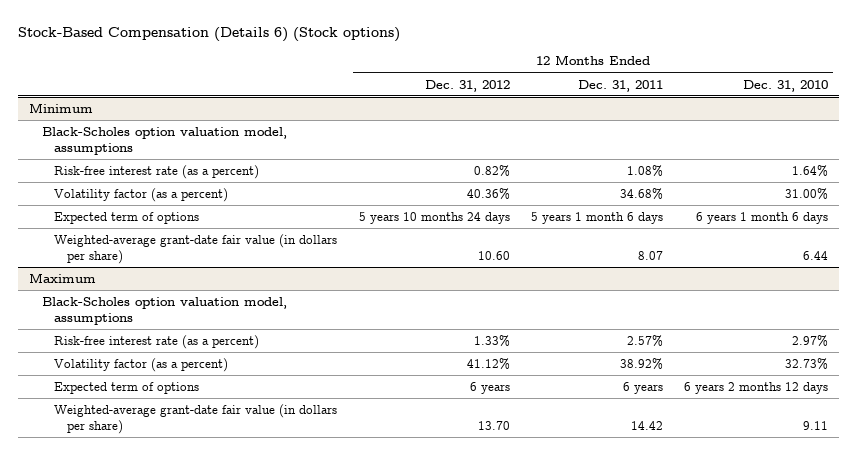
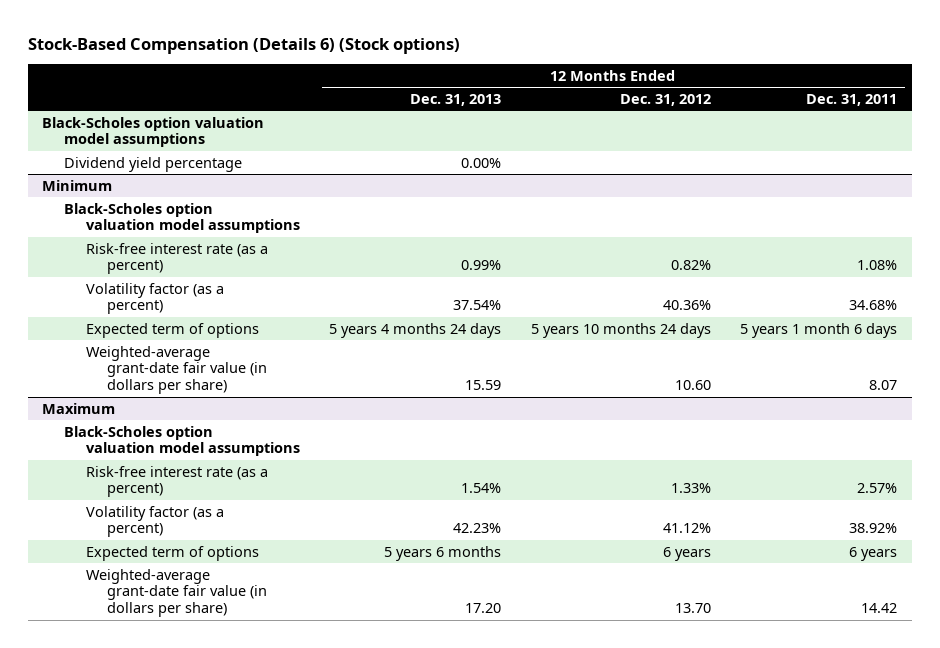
[743,79,829,92] Dec. 31, 2010 -> none
none -> [410,94,502,107] Dec. 31, 2013
none -> [42,116,265,148] Black-Scholes option valuation model assumptions
none -> [64,156,243,172] Dividend yield percentage
[41,126,287,155] Black-Scholes option valuation model, assumptions -> [64,202,300,234] Black-Scholes option valuation model assumptions
[41,296,287,325] Black-Scholes option valuation model, assumptions -> [64,425,300,457] Black-Scholes option valuation model assumptions

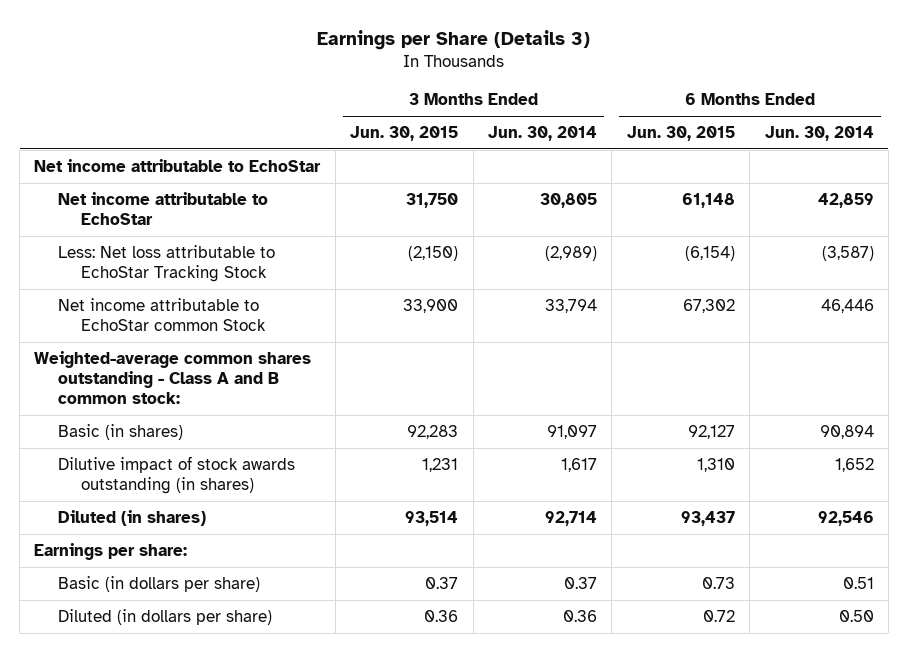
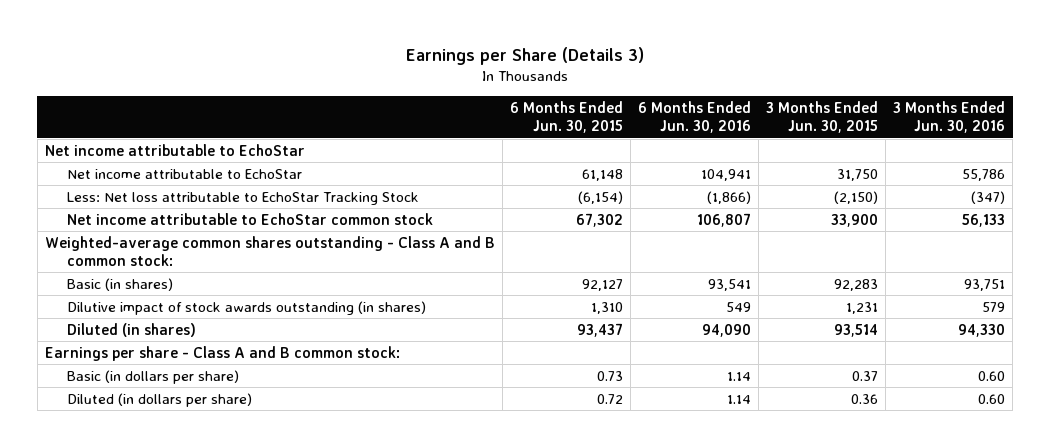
[488,126,598,142] Jun. 30, 2014 -> none
[764,126,874,142] Jun. 30, 2014 -> none
none -> [638,100,752,133] 6 Months Ended Jun. 30, 2016
none -> [893,100,1006,133] 3 Months Ended Jun. 30, 2016
[57,297,267,332] Net income attributable to EchoStar common Stock -> [67,212,434,225] Net income attributable to EchoStar common stock
[34,542,188,560] Earnings per share: -> none
none -> [44,345,400,361] Earnings per share - Class A and B common stock:

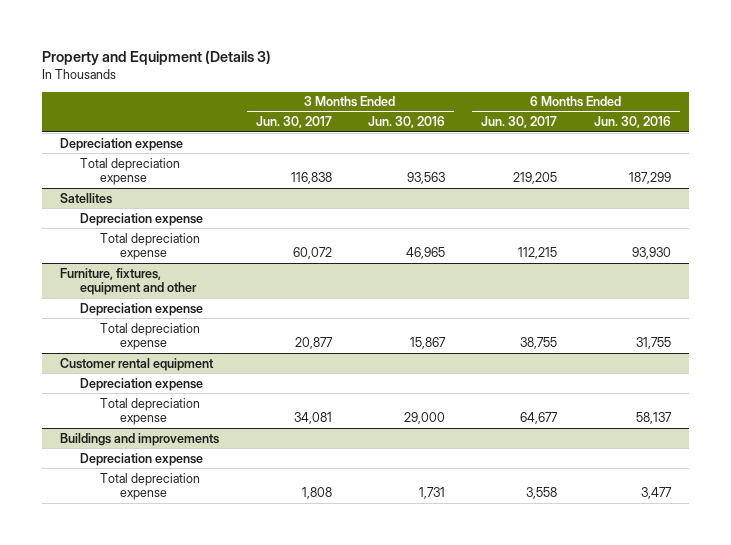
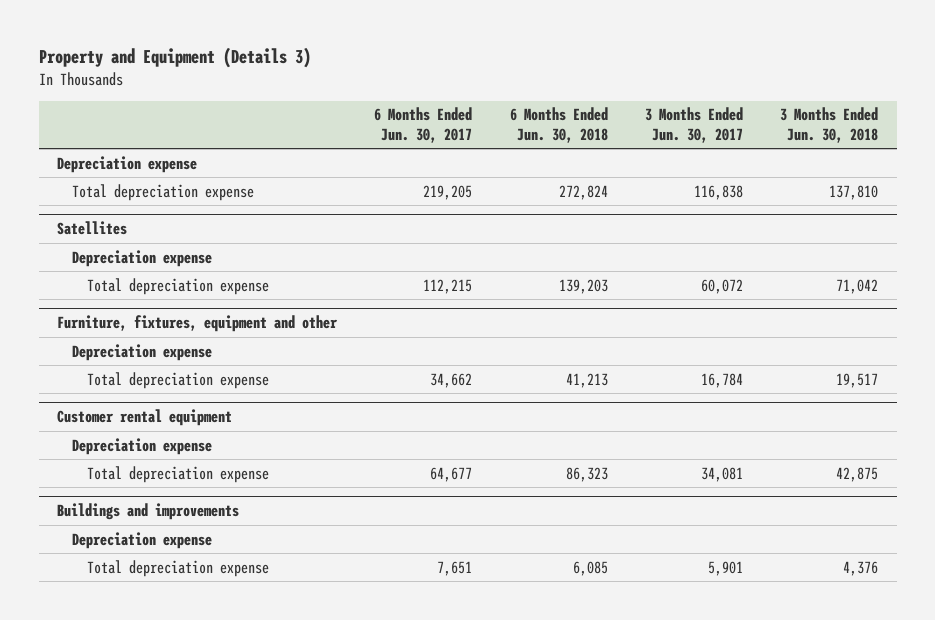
[368,116,446,129] Jun. 30, 2016 -> none
[593,116,671,129] Jun. 30, 2016 -> none
none -> [509,107,608,143] 6 Months Ended Jun. 30, 2018
none -> [780,107,879,143] 3 Months Ended Jun. 30, 2018
[294,337,333,350] 20,877 -> [700,372,743,388] 16,784
[520,337,558,350] 38,755 -> [430,372,473,388] 34,662
[301,487,332,500] 1,808 -> [707,560,743,576] 5,901
[526,487,558,500] 3,558 -> [437,560,473,576] 7,651

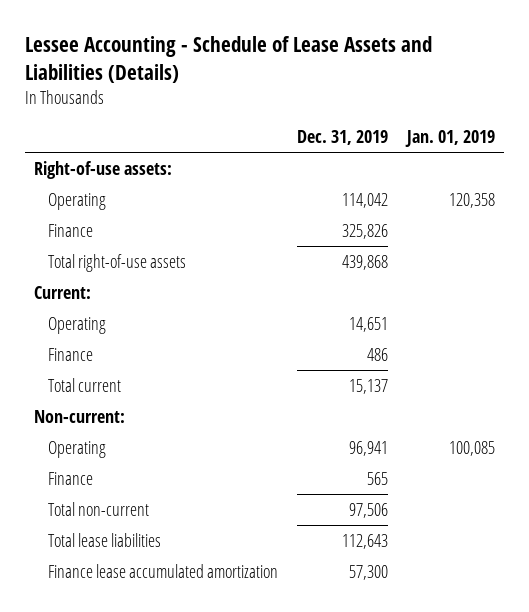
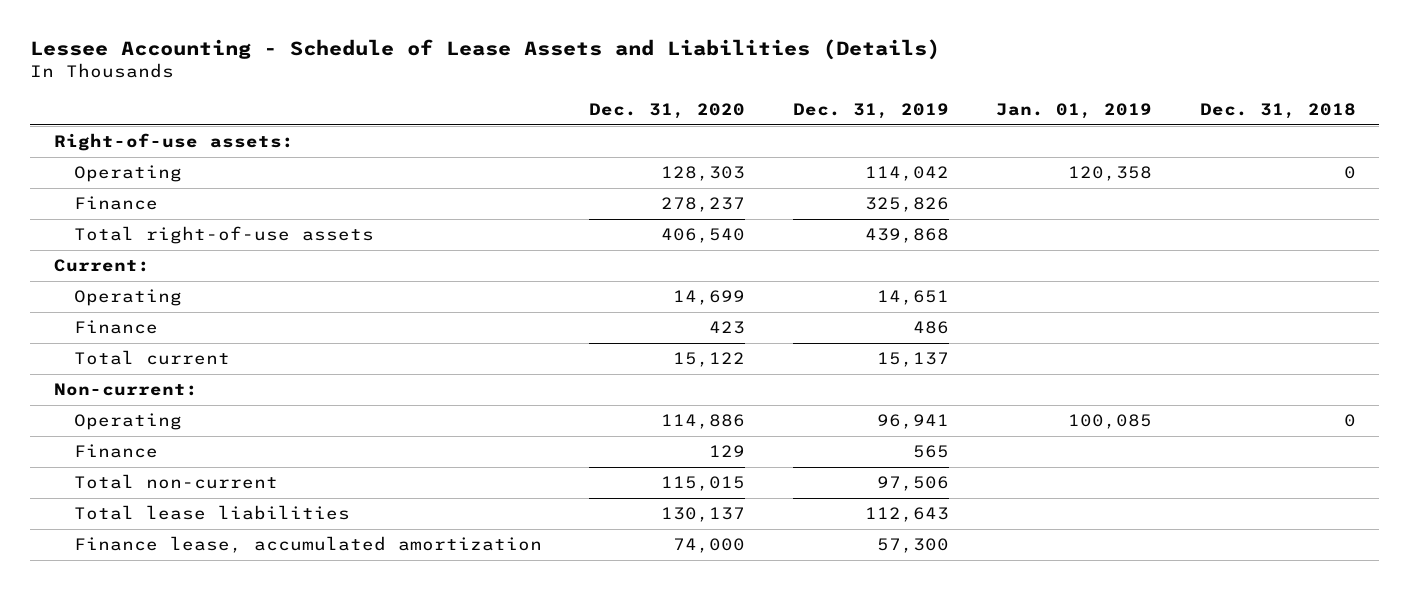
none -> [589,103,746,120] Dec. 31, 2020
none -> [1199,103,1356,120] Dec. 31, 2018
[47,563,278,578] Finance lease accumulated amortization -> [74,536,543,554] Finance lease, accumulated amortization

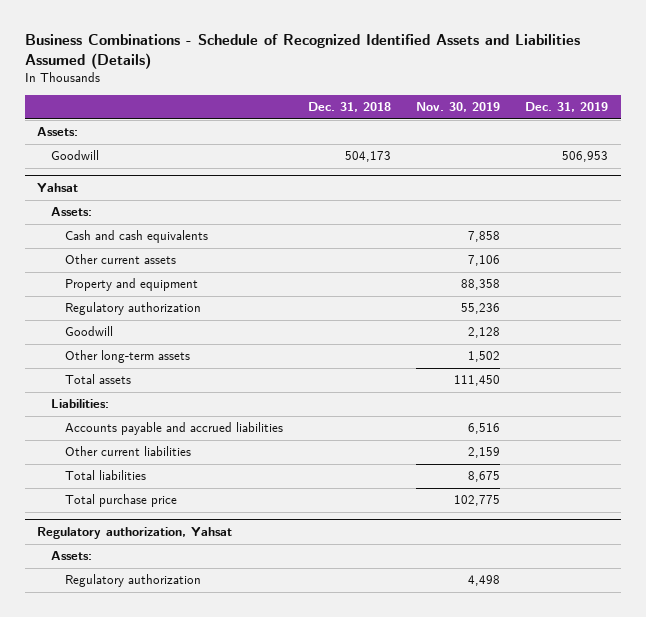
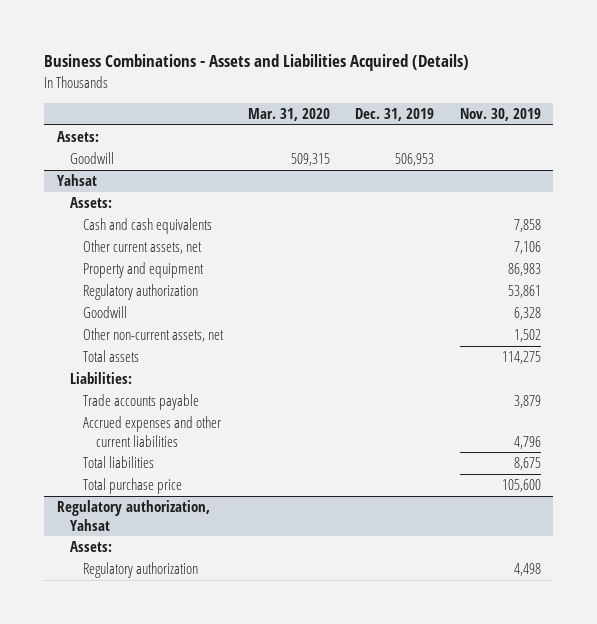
[24,33,580,69] Business Combinations - Schedule of Recognized Identified Assets and Liabilities Assumed (Details) -> [44,54,470,72] Business Combinations - Assets and Liabilities Acquired (Details)
[307,102,391,113] Dec. 31, 2018 -> none
none -> [248,107,331,121] Mar. 31, 2020
[64,254,176,265] Other current assets -> [83,240,203,255] Other current assets, net
[461,279,501,291] 88,358 -> [507,263,541,277] 86,983
[461,303,501,315] 55,236 -> [507,285,541,299] 53,861
[468,327,501,339] 2,128 -> [513,307,541,321] 6,328
[64,350,190,364] Other long-term assets -> [83,328,225,343] Other non-current assets, net
[454,375,501,387] 111,450 -> [501,351,541,365] 114,275
[64,422,283,436] Accounts payable and accrued liabilities -> [83,394,200,411] Trade accounts payable
[468,423,501,435] 6,516 -> [513,395,541,409] 3,879
[64,446,191,457] Other current liabilities -> [83,416,222,447] Accrued expenses and other current liabilities
[468,447,501,459] 2,159 -> [513,435,541,449] 4,796
[454,495,501,507] 102,775 -> [501,479,541,493] 105,600

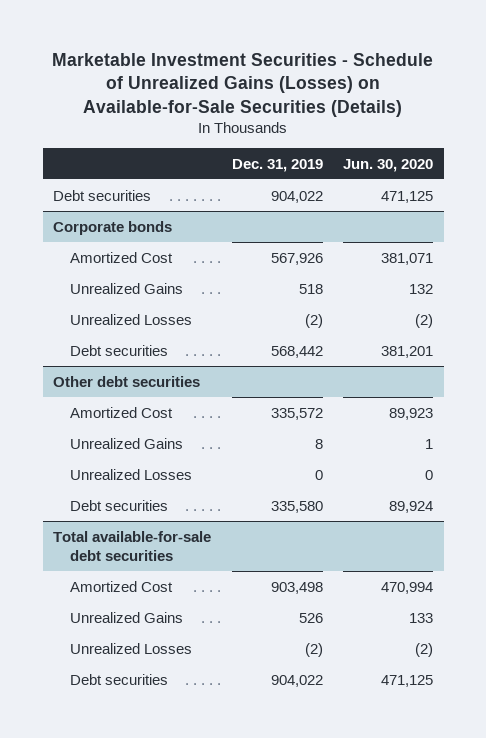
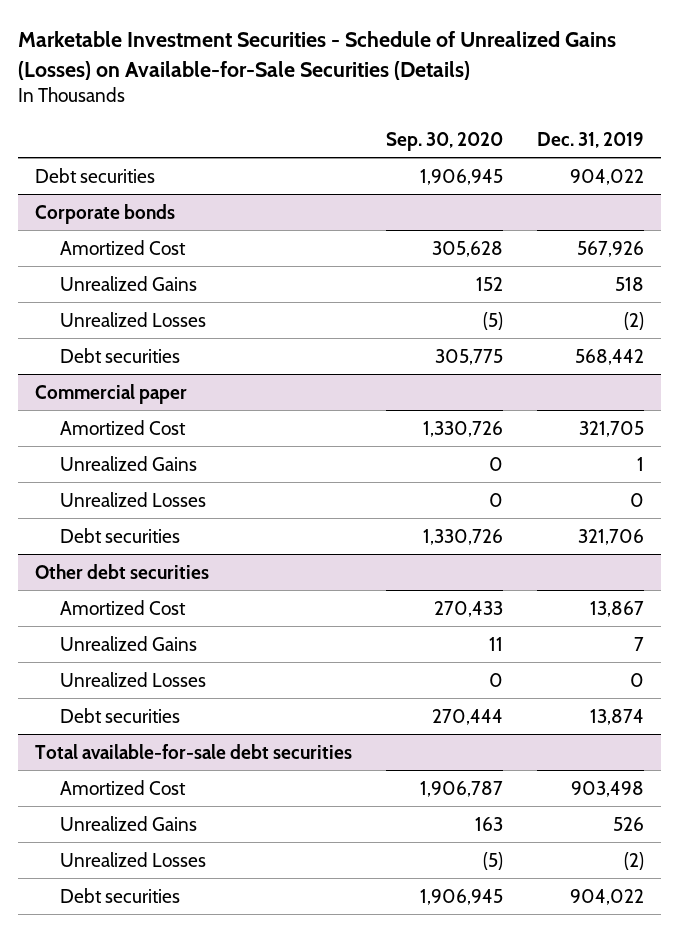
[343,158,434,172] Jun. 30, 2020 -> none
none -> [386,131,504,151] Sep. 30, 2020
none -> [35,383,188,404] Commercial paper
none -> [59,419,186,435] Amortized Cost
none -> [59,455,197,471] Unrealized Gains
none -> [59,491,206,507] Unrealized Losses
none -> [59,527,180,543] Debt securities
[270,407,323,420] 335,572 -> [589,600,644,617] 13,867
[314,438,323,449] 8 -> [633,636,644,651] 7
[270,500,323,513] 335,580 -> [589,708,644,725] 13,874

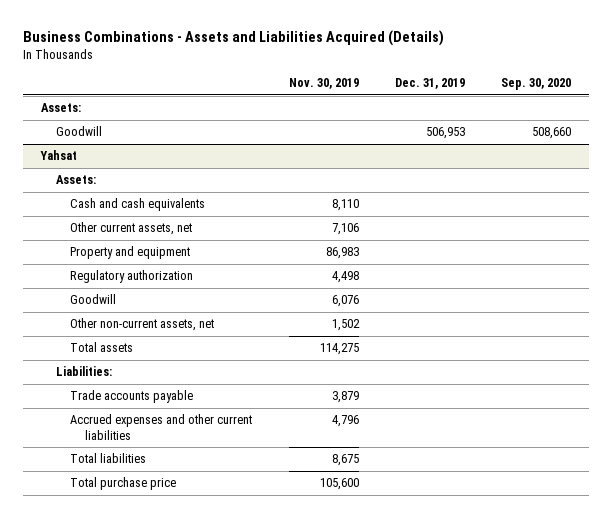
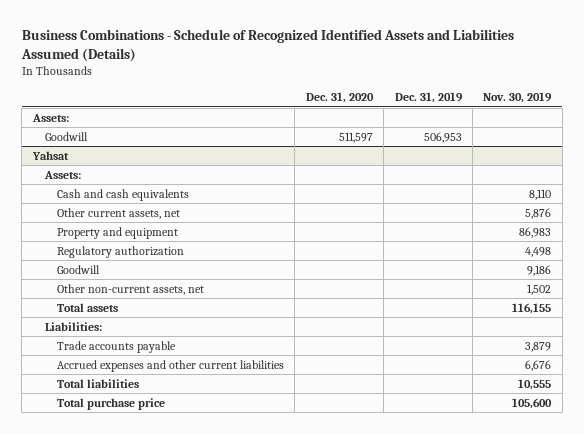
[22,29,444,46] Business Combinations - Assets and Liabilities Acquired (Details) -> [20,29,514,62] Business Combinations - Schedule of Recognized Identified Assets and Liabilities Assumed (Details)
[501,78,572,91] Sep. 30, 2020 -> none
none -> [305,92,374,104] Dec. 31, 2020
[331,223,359,236] 7,106 -> [525,207,552,219] 5,876
[331,295,359,308] 6,076 -> [527,264,552,276] 9,186
[319,343,359,356] 114,275 -> [512,302,552,314] 116,155
[331,415,359,428] 4,796 -> [525,359,552,371] 6,676
[331,454,359,467] 8,675 -> [518,378,552,390] 10,555

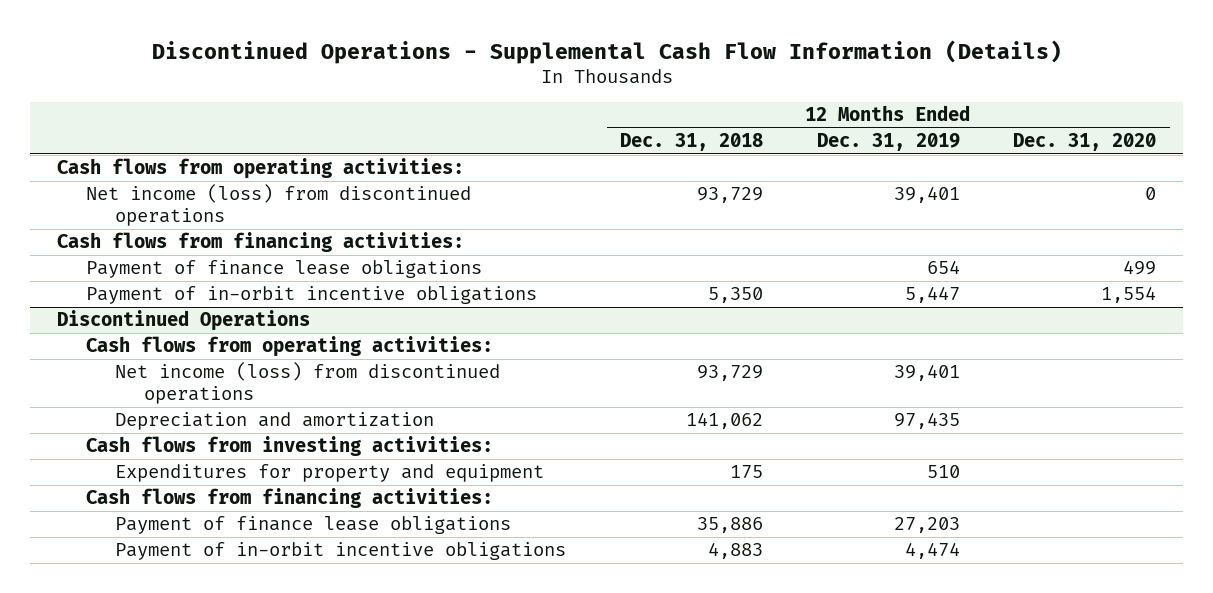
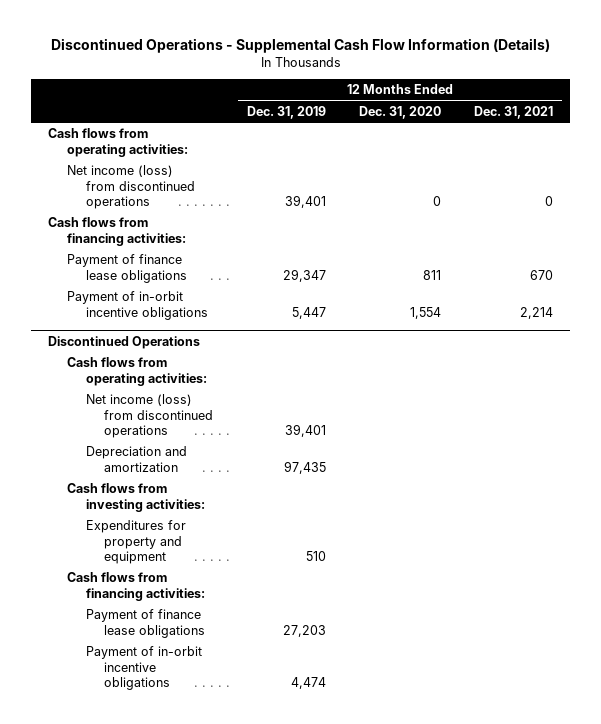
[620,133,764,152] Dec. 31, 2018 -> none
none -> [474,105,554,119] Dec. 31, 2021
[926,260,960,275] 654 -> [282,268,326,282] 29,347
[1123,260,1157,276] 499 -> [423,269,442,280] 811

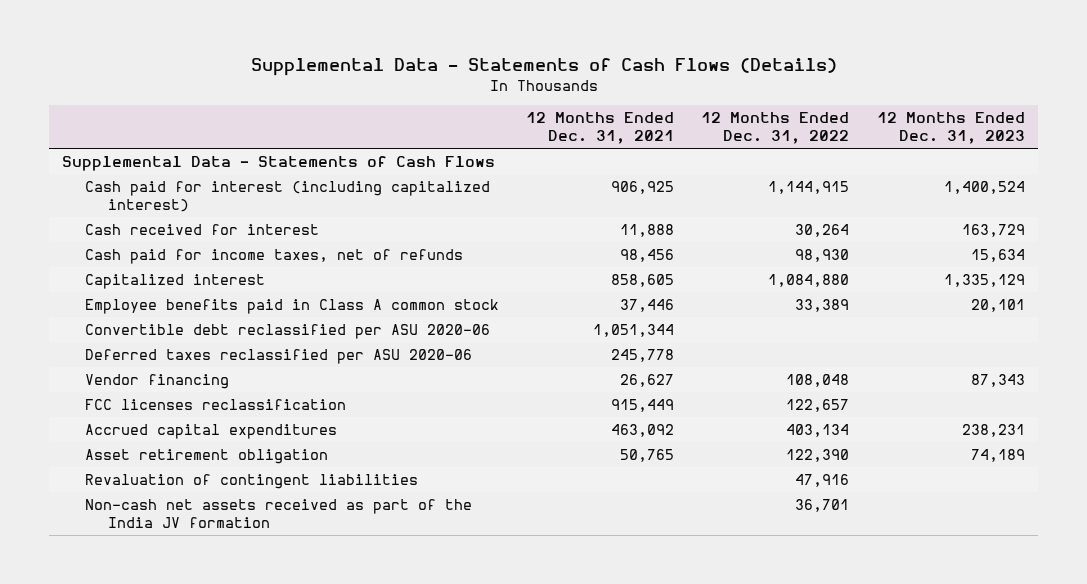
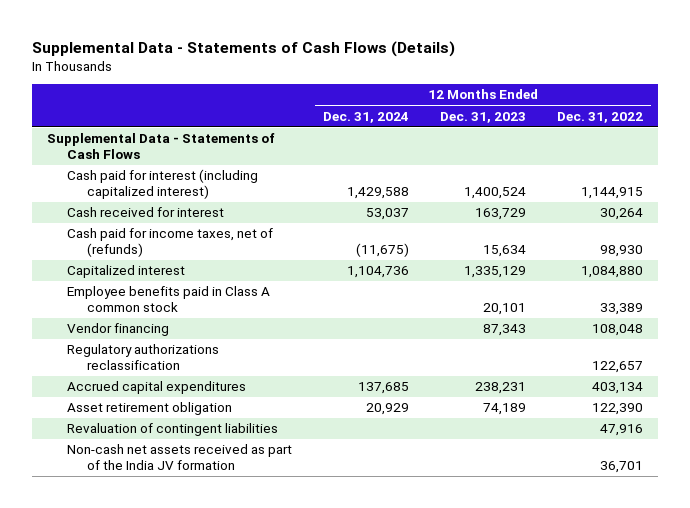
[526,112,675,145] 12 Months Ended Dec. 31, 2021 -> none
none -> [323,111,410,123] Dec. 31, 2024
[85,249,464,265] Cash paid for income taxes, net of refunds -> [67,228,274,258] Cash paid for income taxes, net of (refunds)
[85,324,491,340] Convertible debt reclassified per ASU 2020-06 -> none
[85,349,473,365] Deferred taxes reclassified per ASU 2020-06 -> none
[85,399,347,411] FCC licenses reclassification -> [67,344,220,371] Regulatory authorizations reclassification

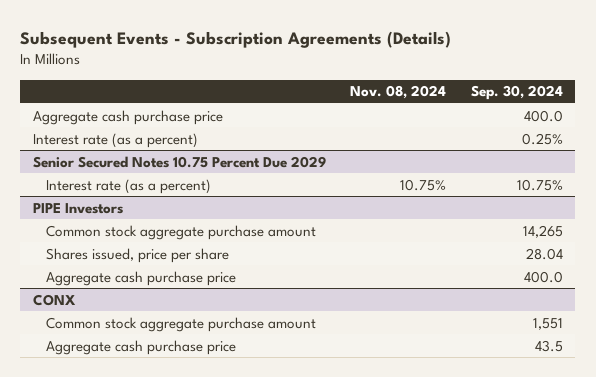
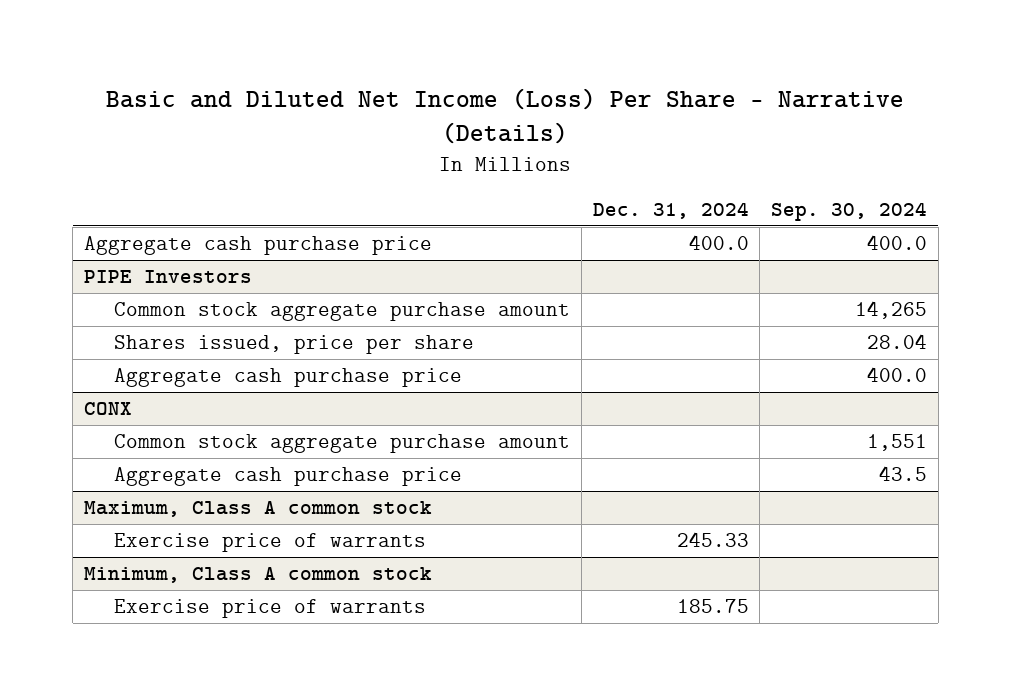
[20,31,452,49] Subsequent Events - Subscription Agreements (Details) -> [106,87,905,145] Basic and Diluted Net Income (Loss) Per Share - Narrative (Details)
[350,85,447,100] Nov. 08, 2024 -> none
none -> [592,202,749,220] Dec. 31, 2024
[32,132,198,148] Interest rate (as a percent) -> none
[32,155,326,168] Senior Secured Notes 10.75 Percent Due 2029 -> none
[46,178,212,194] Interest rate (as a percent) -> none
none -> [83,501,432,518] Maximum, Class A common stock
none -> [114,533,427,553] Exercise price of warrants
none -> [83,567,432,584] Minimum, Class A common stock
none -> [114,599,427,619] Exercise price of warrants

